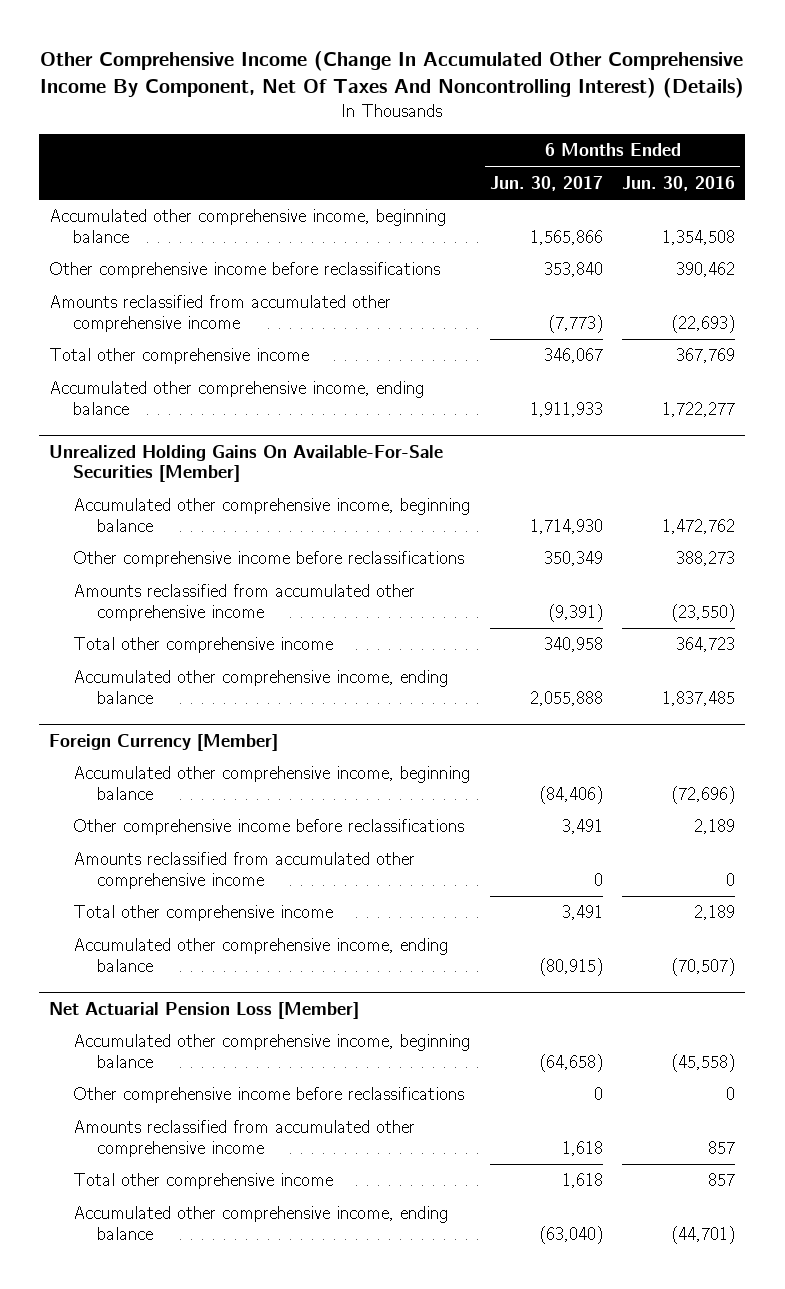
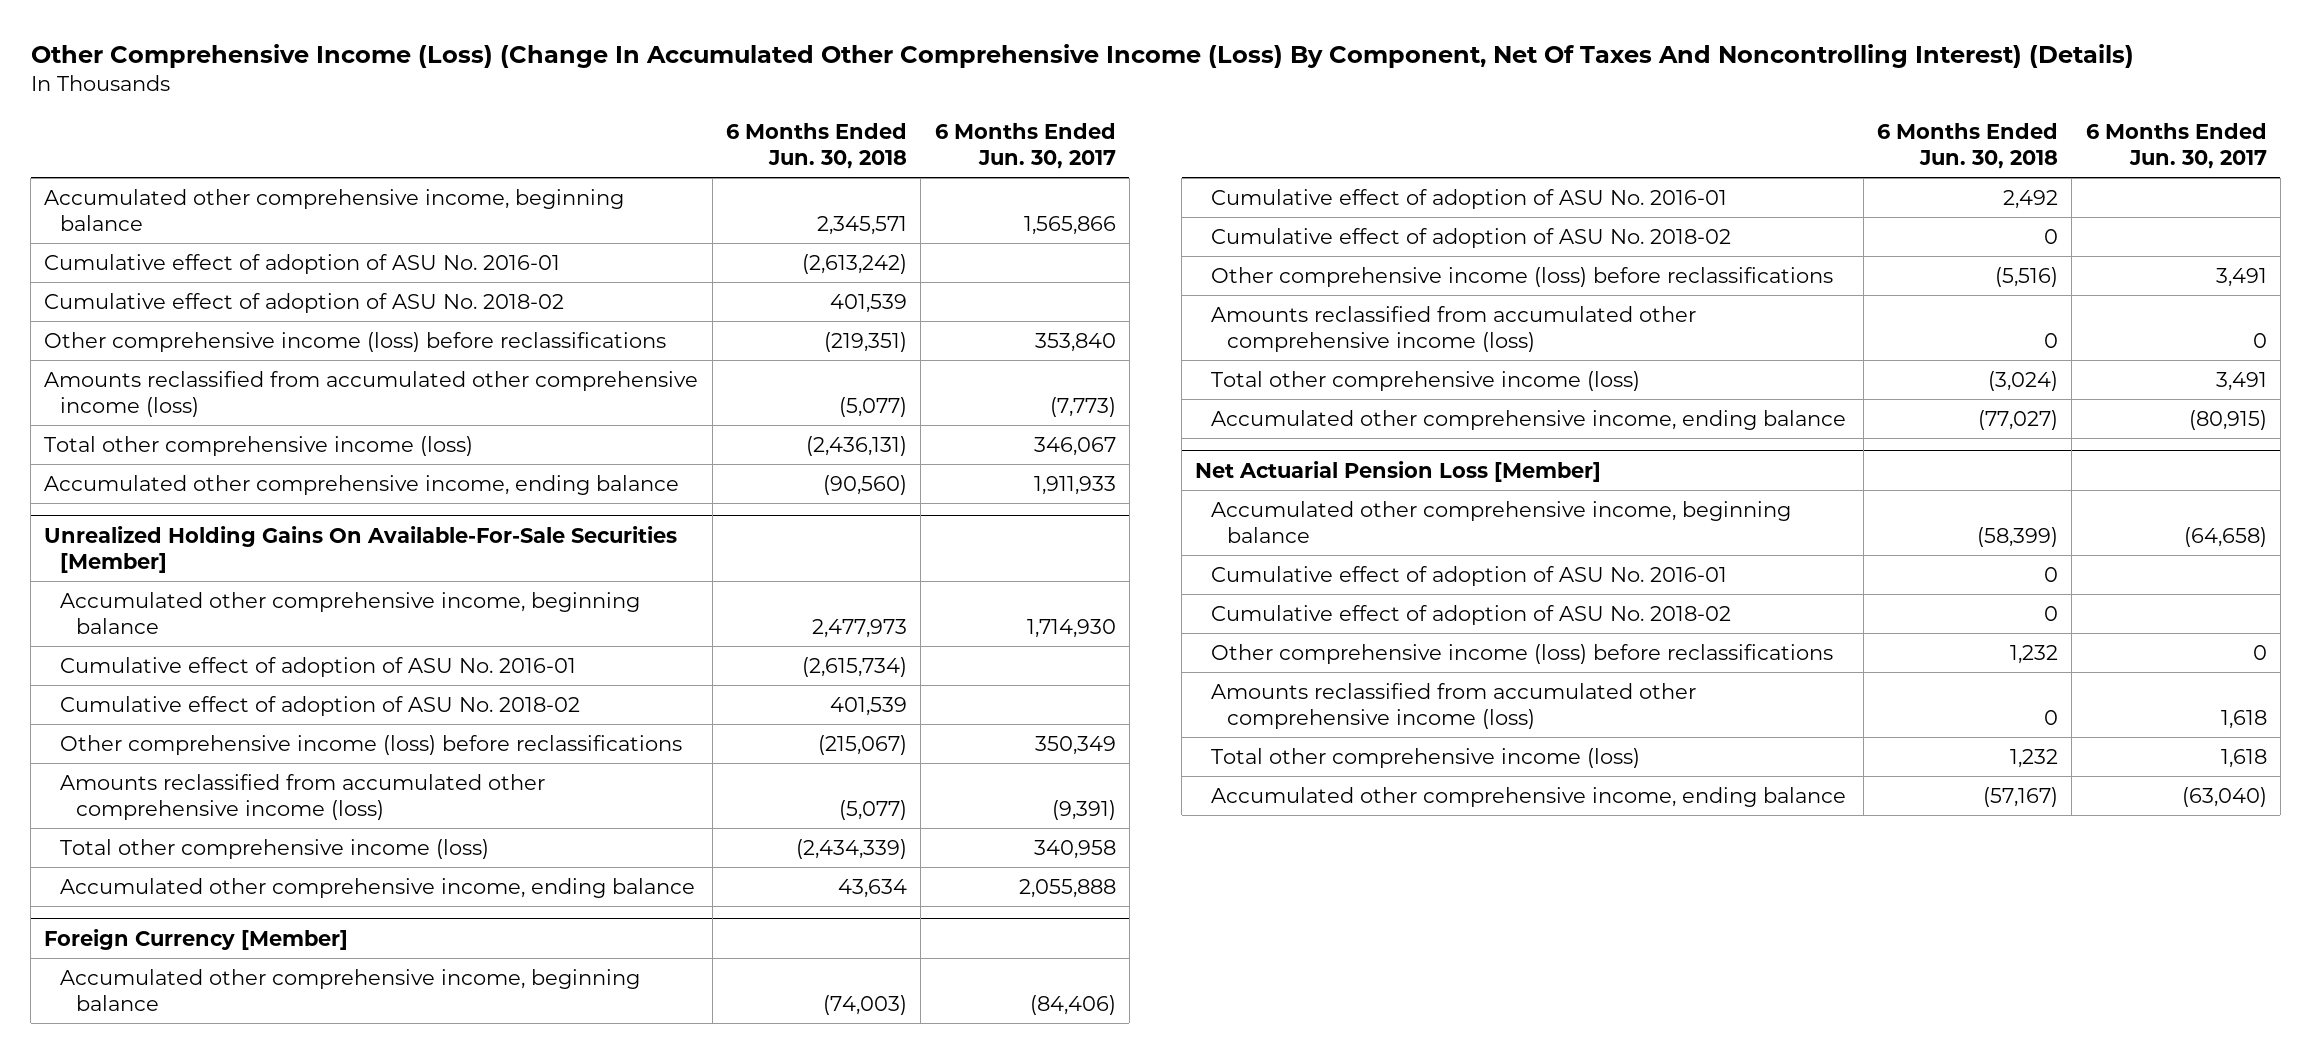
[40,51,745,99] Other Comprehensive Income (Change In Accumulated Other Comprehensive Income By Component, Net Of Taxes And Noncontrolling Interest) (Details) -> [30,44,2134,69] Other Comprehensive Income (Loss) (Change In Accumulated Other Comprehensive Income (Loss) By Component, Net Of Taxes And Noncontrolling Interest) (Details)
[622,176,736,192] Jun. 30, 2016 -> none
none -> [726,123,908,169] 6 Months Ended Jun. 30, 2018
none -> [44,254,561,275] Cumulative effect of adoption of ASU No. 2016-01
none -> [44,293,565,314] Cumulative effect of adoption of ASU No. 2018-02
[49,262,441,279] Other comprehensive income before reclassifications -> [44,332,667,353] Other comprehensive income (loss) before reclassifications
[49,295,392,333] Amounts reclassified from accumulated other comprehensive income -> [44,371,699,417] Amounts reclassified from accumulated other comprehensive income (loss)
[49,348,310,365] Total other comprehensive income -> [44,436,474,457] Total other comprehensive income (loss)
none -> [60,657,577,678] Cumulative effect of adoption of ASU No. 2016-01
none -> [60,696,581,717] Cumulative effect of adoption of ASU No. 2018-02
[72,551,464,568] Other comprehensive income before reclassifications -> [60,735,683,756] Other comprehensive income (loss) before reclassifications
[72,584,415,622] Amounts reclassified from accumulated other comprehensive income -> [60,774,546,820] Amounts reclassified from accumulated other comprehensive income (loss)
[72,637,333,654] Total other comprehensive income -> [60,839,490,860] Total other comprehensive income (loss)
none -> [1211,189,1728,210] Cumulative effect of adoption of ASU No. 2016-01
none -> [1211,228,1732,249] Cumulative effect of adoption of ASU No. 2018-02
[72,819,464,836] Other comprehensive income before reclassifications -> [1211,267,1834,288] Other comprehensive income (loss) before reclassifications
[72,852,415,890] Amounts reclassified from accumulated other comprehensive income -> [1211,306,1697,352] Amounts reclassified from accumulated other comprehensive income (loss)
[72,905,333,922] Total other comprehensive income -> [1211,371,1641,392] Total other comprehensive income (loss)
none -> [1211,566,1728,587] Cumulative effect of adoption of ASU No. 2016-01
none -> [1211,605,1732,626] Cumulative effect of adoption of ASU No. 2018-02
[72,1087,464,1104] Other comprehensive income before reclassifications -> [1211,644,1834,665] Other comprehensive income (loss) before reclassifications
[72,1120,415,1158] Amounts reclassified from accumulated other comprehensive income -> [1211,683,1697,729] Amounts reclassified from accumulated other comprehensive income (loss)
[72,1173,333,1190] Total other comprehensive income -> [1211,748,1641,769] Total other comprehensive income (loss)

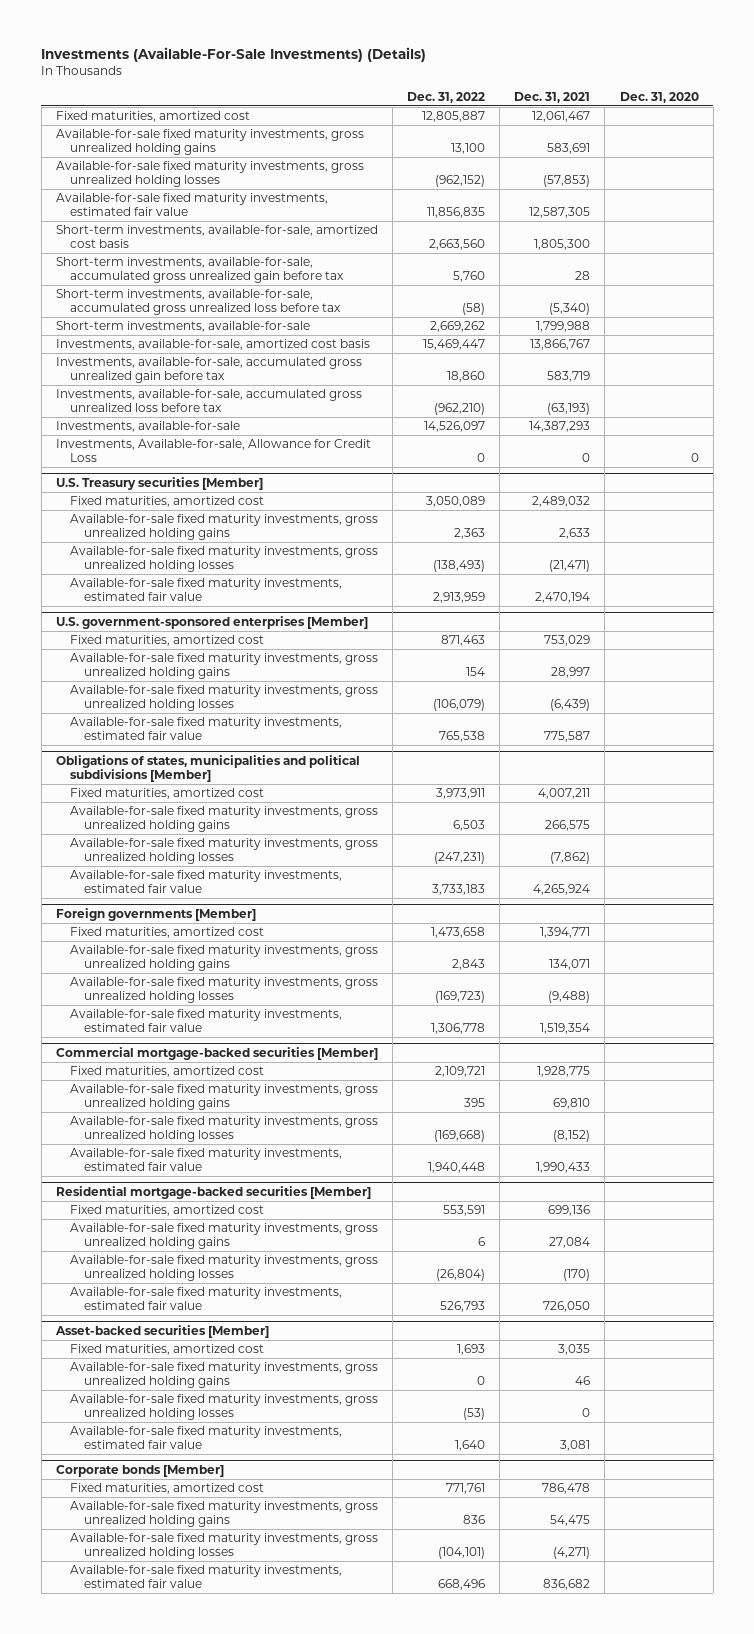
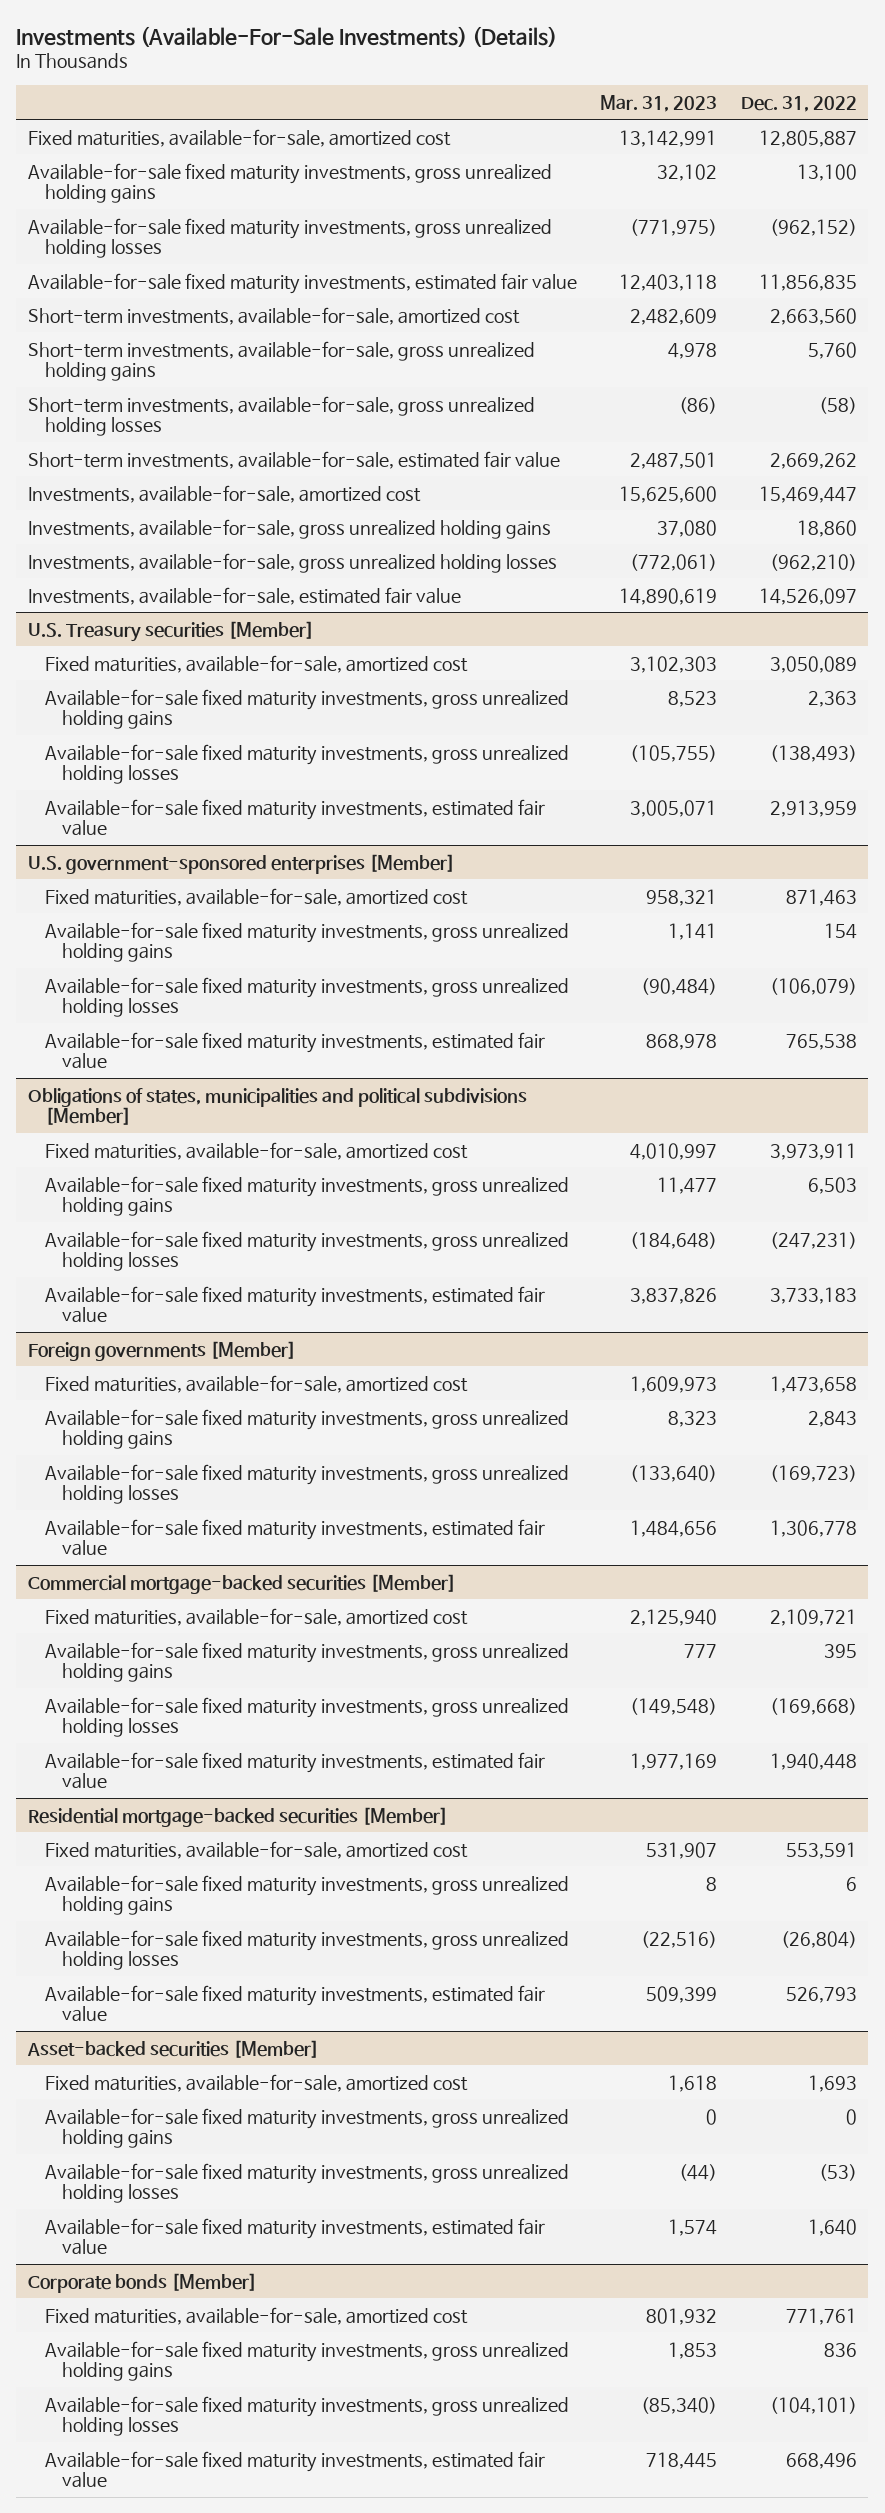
[514,91,591,103] Dec. 31, 2021 -> none
[619,91,699,103] Dec. 31, 2020 -> none
none -> [600,94,718,112] Mar. 31, 2023
[55,111,250,123] Fixed maturities, amortized cost -> [27,128,451,147] Fixed maturities, available-for-sale, amortized cost
[55,439,371,463] Investments, Available-for-sale, Allowance for Credit Loss -> none
[55,225,378,249] Short-term investments, available-for-sale, amortized cost basis -> [27,306,520,325] Short-term investments, available-for-sale, amortized cost
[55,257,344,284] Short-term investments, available-for-sale, accumulated gross unrealized gain before tax -> [27,340,535,381] Short-term investments, available-for-sale, gross unrealized holding gains
[55,289,341,316] Short-term investments, available-for-sale, accumulated gross unrealized loss before tax -> [27,395,535,436] Short-term investments, available-for-sale, gross unrealized holding losses
[55,321,310,333] Short-term investments, available-for-sale -> [27,450,560,469] Short-term investments, available-for-sale, estimated fair value
[55,339,370,351] Investments, available-for-sale, amortized cost basis -> [27,484,421,503] Investments, available-for-sale, amortized cost
[55,357,362,384] Investments, available-for-sale, accumulated gross unrealized gain before tax -> [27,518,551,539] Investments, available-for-sale, gross unrealized holding gains
[55,389,362,413] Investments, available-for-sale, accumulated gross unrealized loss before tax -> [27,552,557,573] Investments, available-for-sale, gross unrealized holding losses
[55,421,240,433] Investments, available-for-sale -> [27,586,461,605] Investments, available-for-sale, estimated fair value
[69,496,264,508] Fixed maturities, amortized cost -> [45,654,469,673] Fixed maturities, available-for-sale, amortized cost
[69,635,264,647] Fixed maturities, amortized cost -> [45,887,469,906] Fixed maturities, available-for-sale, amortized cost
[69,788,264,800] Fixed maturities, amortized cost -> [45,1141,469,1160] Fixed maturities, available-for-sale, amortized cost
[69,927,264,939] Fixed maturities, amortized cost -> [45,1374,469,1393] Fixed maturities, available-for-sale, amortized cost
[69,1066,264,1078] Fixed maturities, amortized cost -> [45,1607,469,1626] Fixed maturities, available-for-sale, amortized cost
[69,1205,264,1217] Fixed maturities, amortized cost -> [45,1840,469,1859] Fixed maturities, available-for-sale, amortized cost
[69,1344,264,1356] Fixed maturities, amortized cost -> [45,2073,469,2092] Fixed maturities, available-for-sale, amortized cost
[69,1483,264,1495] Fixed maturities, amortized cost -> [45,2306,469,2325] Fixed maturities, available-for-sale, amortized cost

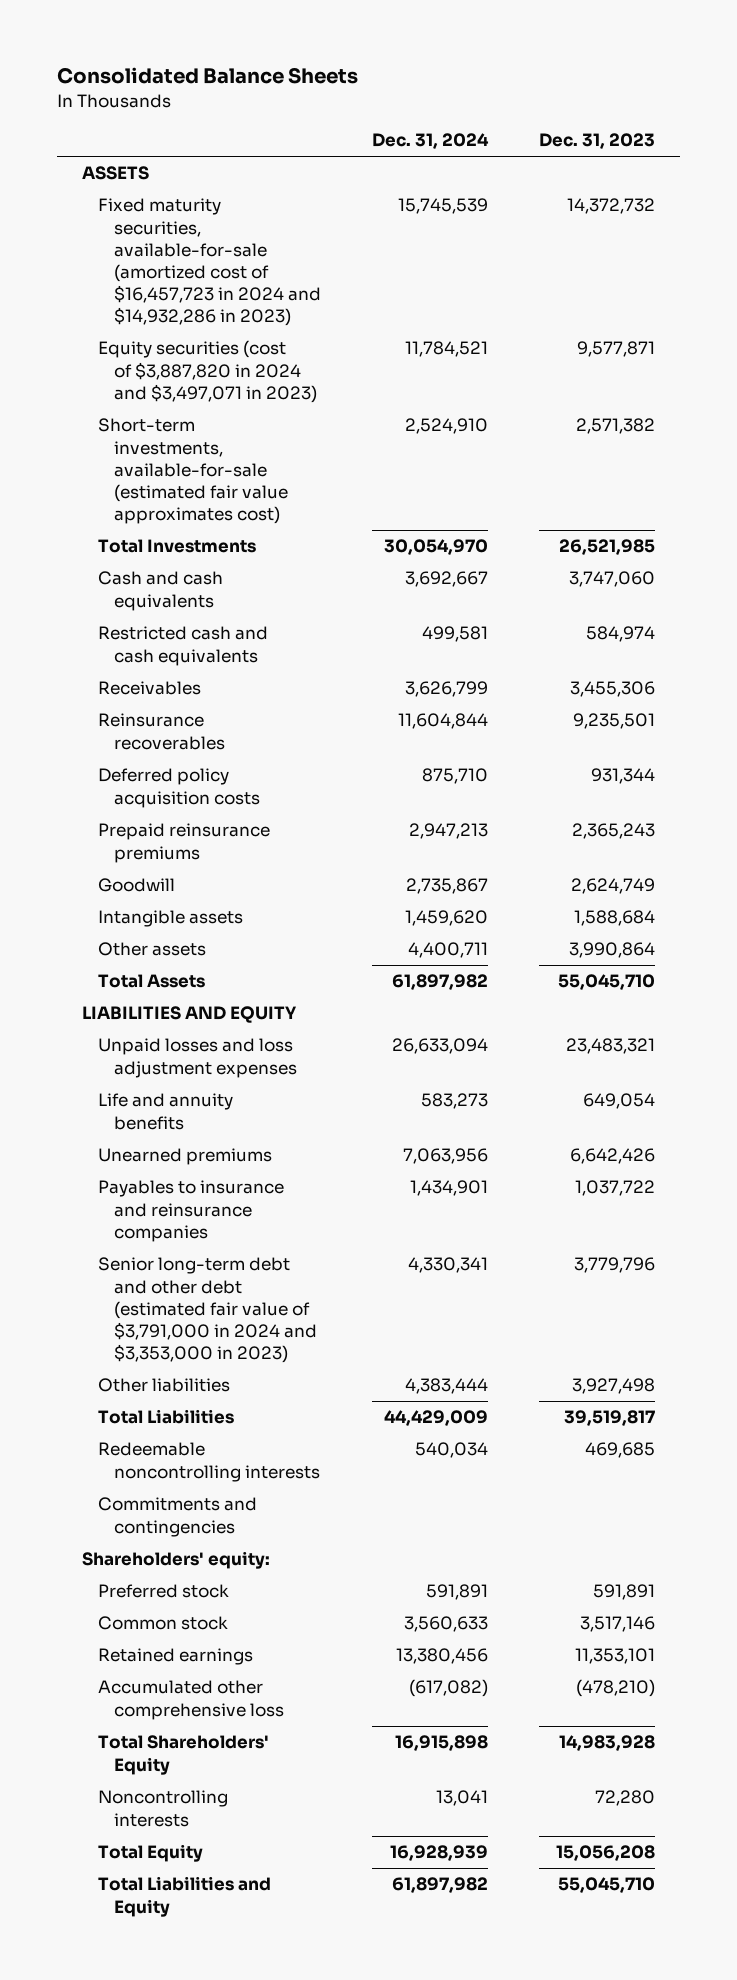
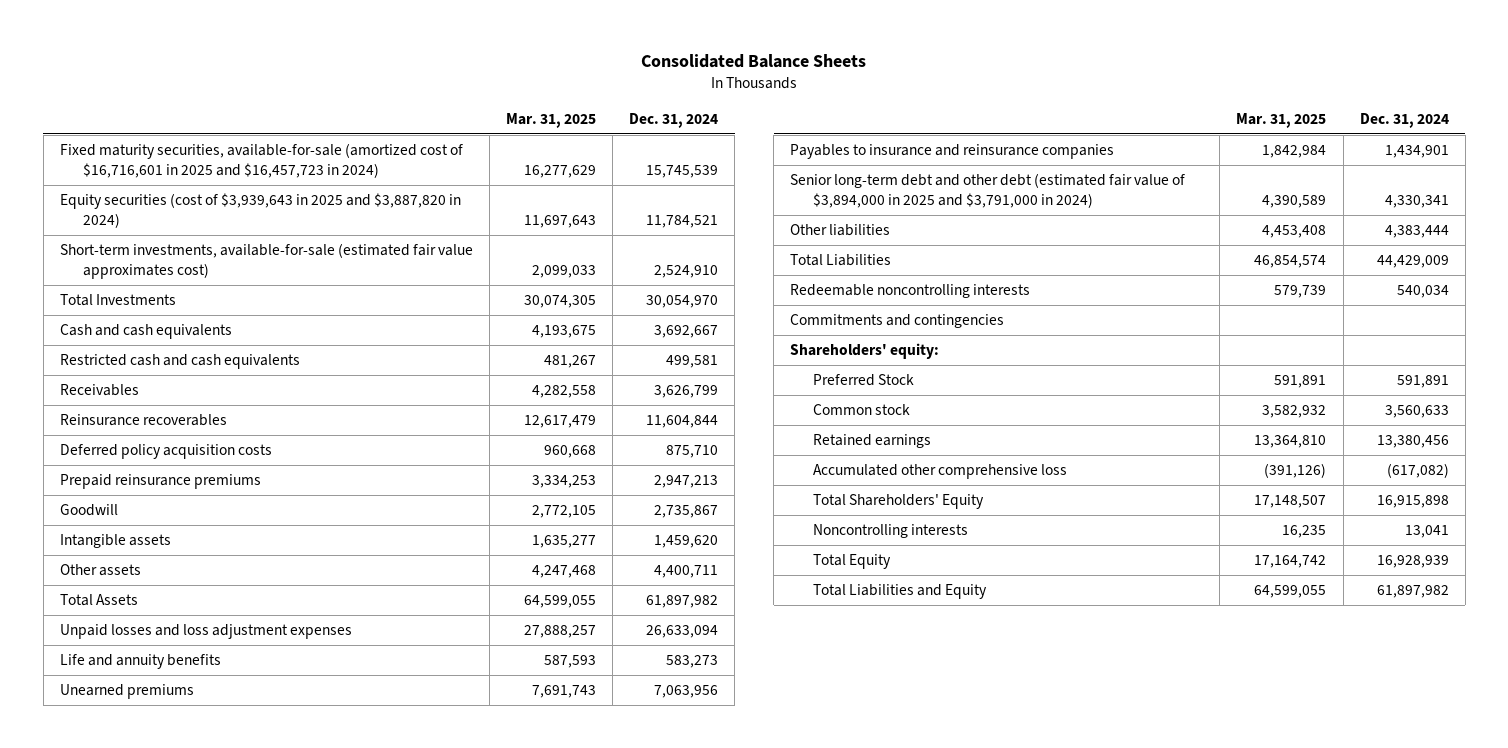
[538,133,655,150] Dec. 31, 2023 -> none
none -> [505,112,596,128] Mar. 31, 2025
[82,166,150,181] ASSETS -> none
[97,198,321,327] Fixed maturity securities, available-for-sale (amortized cost of $16,457,723 in 2024 and $14,932,286 in 2023) -> [59,143,463,179] Fixed maturity securities, available-for-sale (amortized cost of $16,716,601 in 2025 and $16,457,723 in 2024)
[97,340,317,403] Equity securities (cost of $3,887,820 in 2024 and $3,497,071 in 2023) -> [59,193,461,229] Equity securities (cost of $3,939,643 in 2025 and $3,887,820 in 2024)
[82,1006,298,1024] LIABILITIES AND EQUITY -> none
[97,1257,317,1364] Senior long-term debt and other debt (estimated fair value of $3,791,000 in 2024 and $3,353,000 in 2023) -> [790,173,1186,209] Senior long-term debt and other debt (estimated fair value of $3,894,000 in 2025 and $3,791,000 in 2024)
[97,1584,229,1599] Preferred stock -> [813,374,915,387] Preferred Stock

